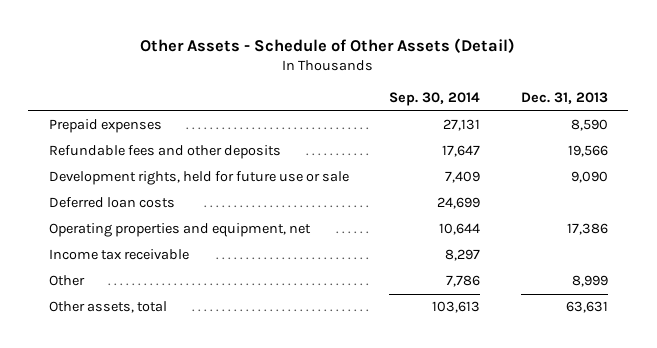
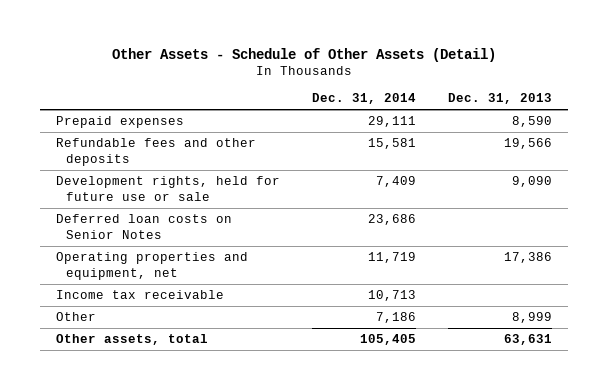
[389,92,481,107] Sep. 30, 2014 -> none
none -> [311,93,416,105] Dec. 31, 2014
[48,197,175,209] Deferred loan costs -> [55,214,232,239] Deferred loan costs on Senior Notes

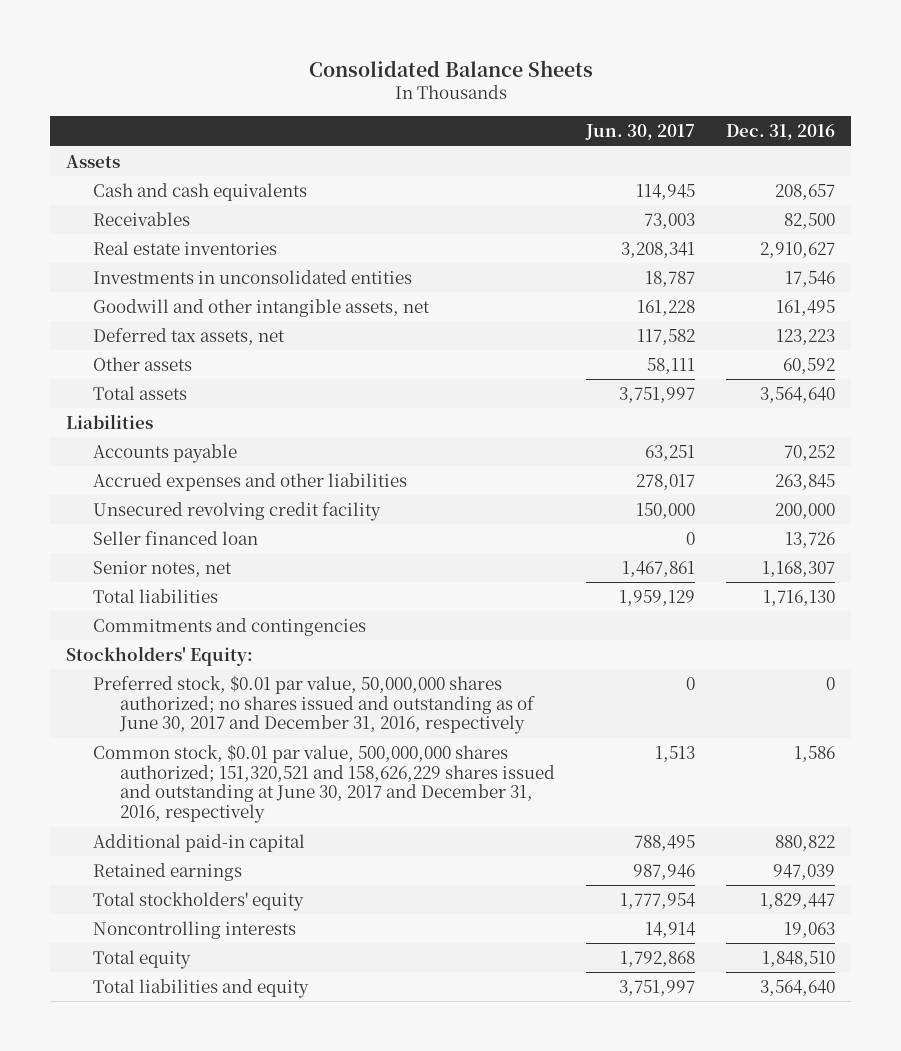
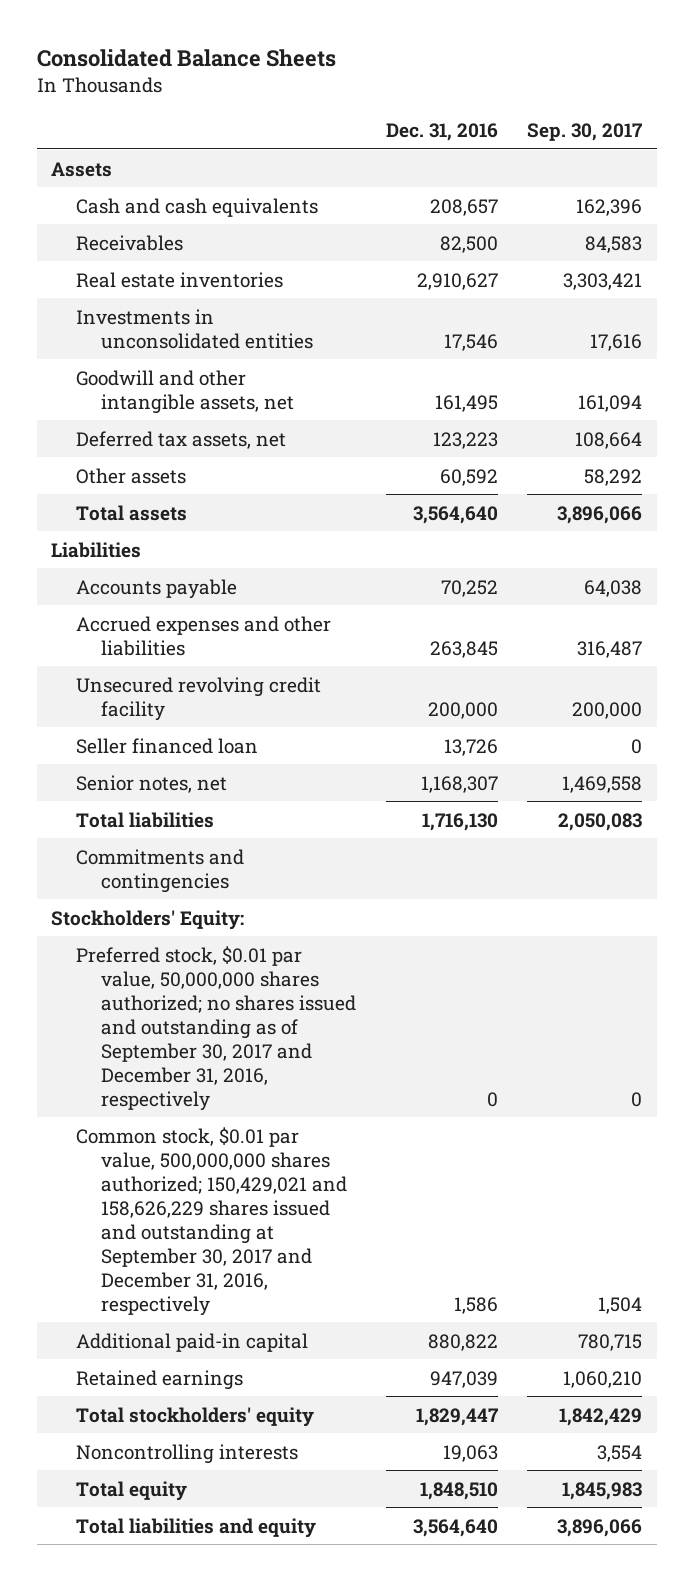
[585,124,696,141] Jun. 30, 2017 -> none
none -> [527,122,643,141] Sep. 30, 2017
[92,674,535,735] Preferred stock, $0.01 par value, 50,000,000 shares authorized; no shares issued and outstanding as of June 30, 2017 and December 31, 2016, respectively -> [76,945,357,1111] Preferred stock, $0.01 par value, 50,000,000 shares authorized; no shares issued and outstanding as of September 30, 2017 and December 31, 2016, respectively
[92,743,555,823] Common stock, $0.01 par value, 500,000,000 shares authorized; 151,320,521 and 158,626,229 shares issued and outstanding at June 30, 2017 and December 31, 2016, respectively -> [76,1126,348,1316] Common stock, $0.01 par value, 500,000,000 shares authorized; 150,429,021 and 158,626,229 shares issued and outstanding at September 30, 2017 and December 31, 2016, respectively

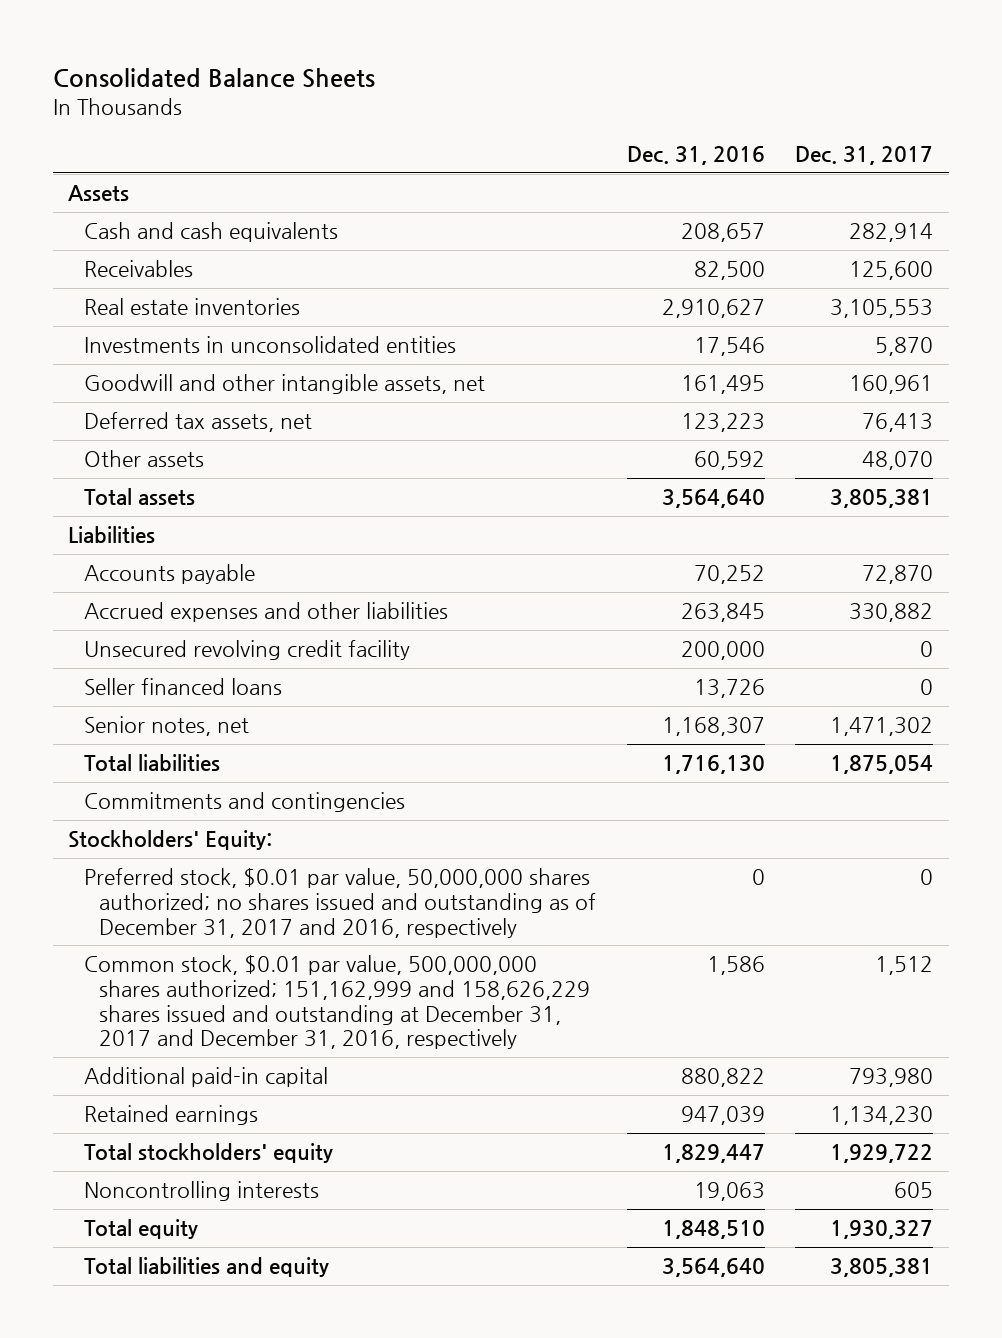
[527,122,643,141] Sep. 30, 2017 -> none
none -> [795,146,934,166] Dec. 31, 2017
[76,737,259,754] Seller financed loan -> [83,678,282,696] Seller financed loans
[76,945,357,1111] Preferred stock, $0.01 par value, 50,000,000 shares authorized; no shares issued and outstanding as of September 30, 2017 and December 31, 2016, respectively -> [83,868,596,938] Preferred stock, $0.01 par value, 50,000,000 shares authorized; no shares issued and outstanding as of December 31, 2017 and 2016, respectively
[76,1126,348,1316] Common stock, $0.01 par value, 500,000,000 shares authorized; 150,429,021 and 158,626,229 shares issued and outstanding at September 30, 2017 and December 31, 2016, respectively -> [83,955,590,1050] Common stock, $0.01 par value, 500,000,000 shares authorized; 151,162,999 and 158,626,229 shares issued and outstanding at December 31, 2017 and December 31, 2016, respectively

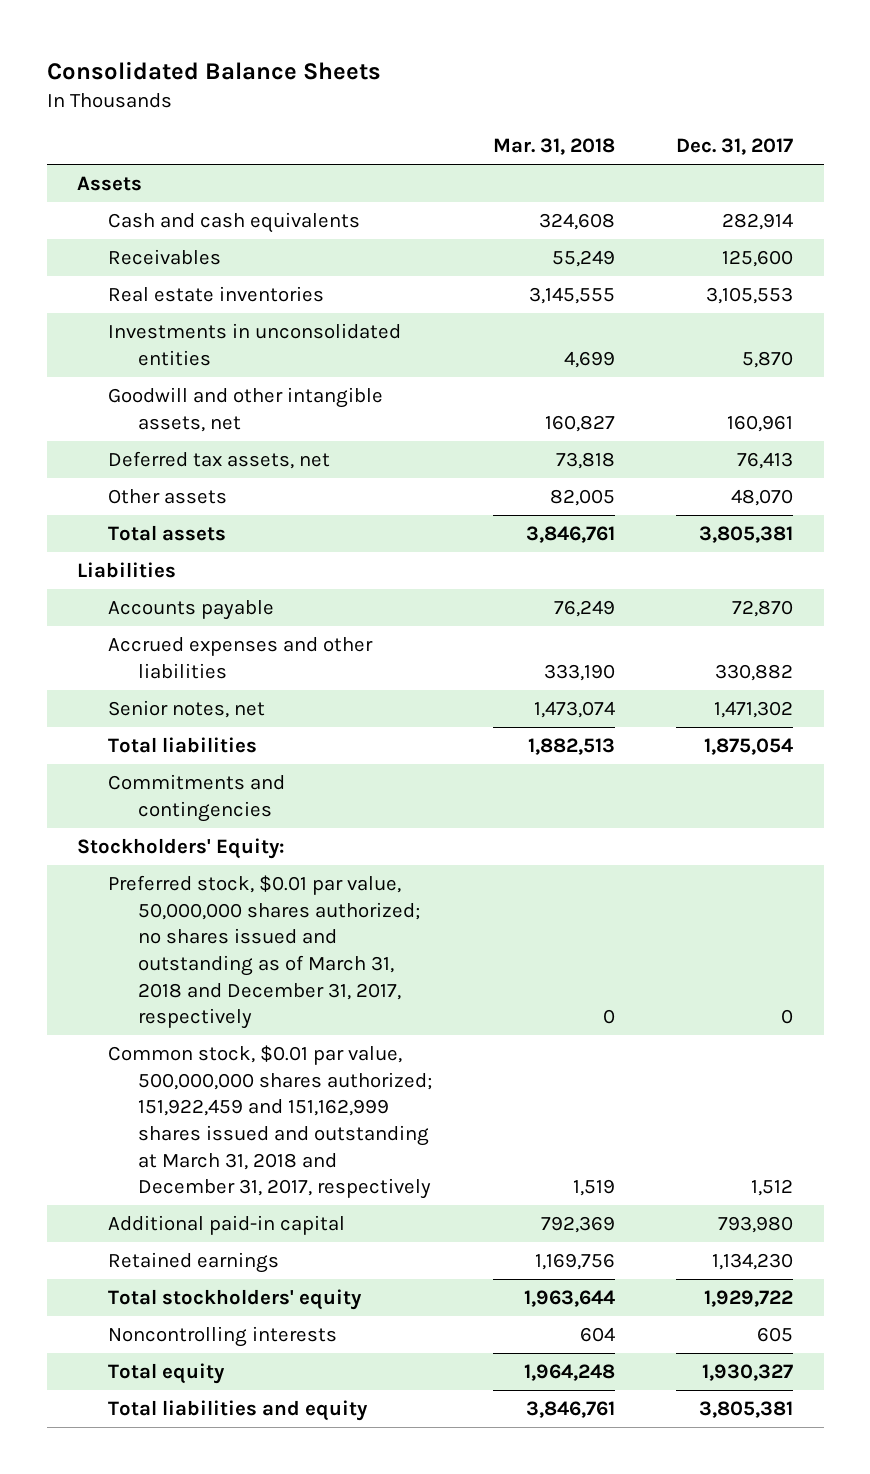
[626,146,765,166] Dec. 31, 2016 -> none
none -> [493,138,616,156] Mar. 31, 2018
[83,640,410,661] Unsecured revolving credit facility -> none
[83,678,282,696] Seller financed loans -> none
[83,868,596,938] Preferred stock, $0.01 par value, 50,000,000 shares authorized; no shares issued and outstanding as of December 31, 2017 and 2016, respectively -> [107,874,421,1030] Preferred stock, $0.01 par value, 50,000,000 shares authorized; no shares issued and outstanding as of March 31, 2018 and December 31, 2017, respectively
[83,955,590,1050] Common stock, $0.01 par value, 500,000,000 shares authorized; 151,162,999 and 158,626,229 shares issued and outstanding at December 31, 2017 and December 31, 2016, respectively -> [107,1044,433,1200] Common stock, $0.01 par value, 500,000,000 shares authorized; 151,922,459 and 151,162,999 shares issued and outstanding at March 31, 2018 and December 31, 2017, respectively

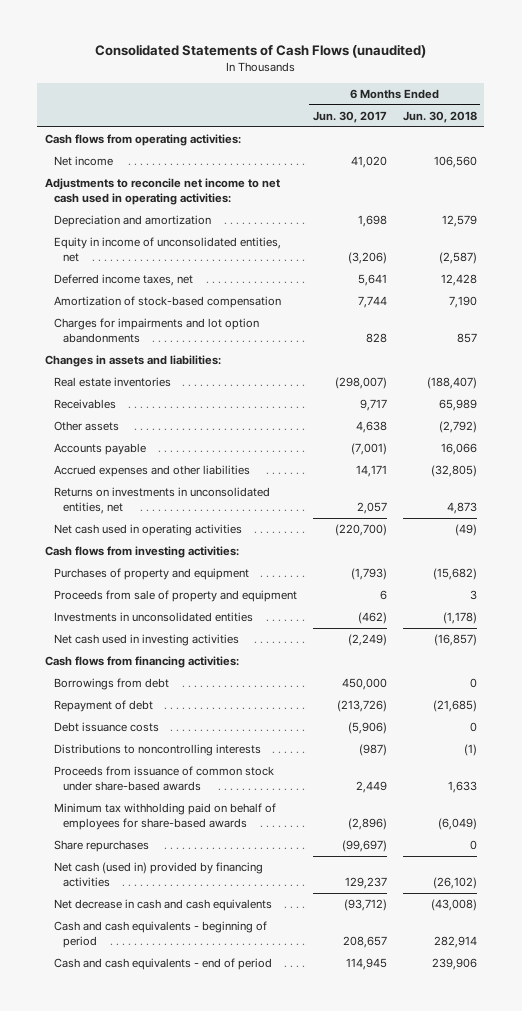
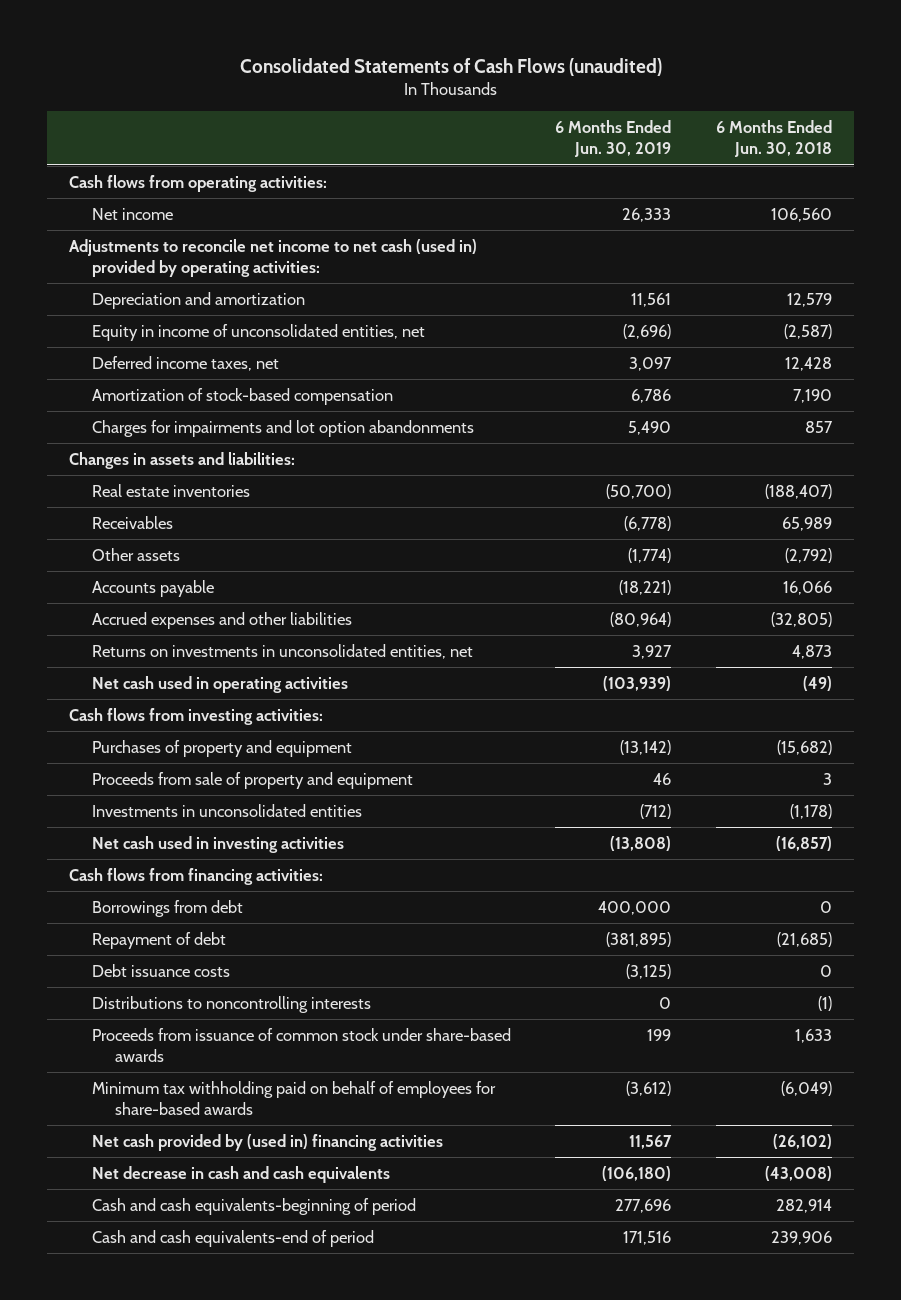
[312,110,387,123] Jun. 30, 2017 -> none
none -> [555,120,672,158] 6 Months Ended Jun. 30, 2019
[45,178,281,205] Adjustments to reconcile net income to net cash used in operating activities: -> [69,238,478,277] Adjustments to reconcile net income to net cash (used in) provided by operating activities:
[54,840,150,853] Share repurchases -> none
[54,862,264,887] Net cash (used in) provided by financing activities -> [91,1133,443,1151] Net cash provided by (used in) financing activities
[54,921,268,948] Cash and cash equivalents - beginning of period -> [91,1197,416,1215] Cash and cash equivalents-beginning of period
[54,958,273,971] Cash and cash equivalents - end of period -> [91,1229,374,1247] Cash and cash equivalents-end of period

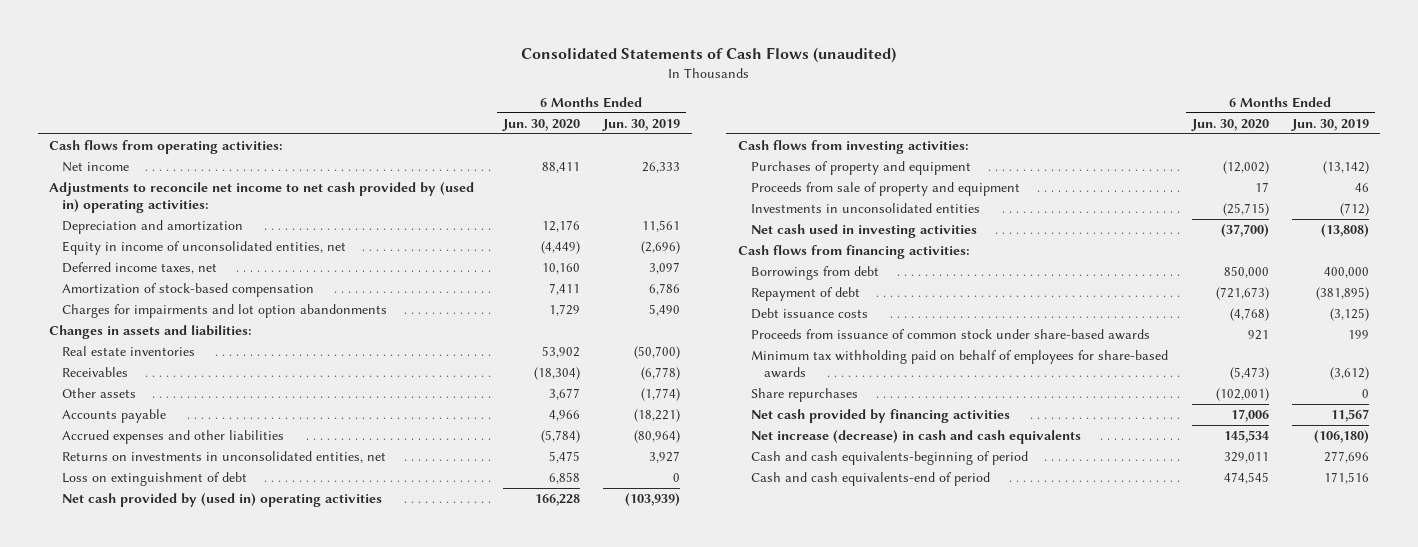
[715,120,832,158] 6 Months Ended Jun. 30, 2018 -> none
none -> [501,118,580,131] Jun. 30, 2020
[69,238,478,277] Adjustments to reconcile net income to net cash (used in) provided by operating activities: -> [49,181,475,214] Adjustments to reconcile net income to net cash provided by (used in) operating activities:
none -> [62,471,248,486] Loss on extinguishment of debt
[91,675,348,693] Net cash used in operating activities -> [62,492,383,507] Net cash provided by (used in) operating activities
[91,995,371,1013] Distributions to noncontrolling interests -> none
none -> [751,387,859,402] Share repurchases
[91,1133,443,1151] Net cash provided by (used in) financing activities -> [751,408,1011,423] Net cash provided by financing activities
[91,1165,390,1183] Net decrease in cash and cash equivalents -> [751,429,1082,444] Net increase (decrease) in cash and cash equivalents

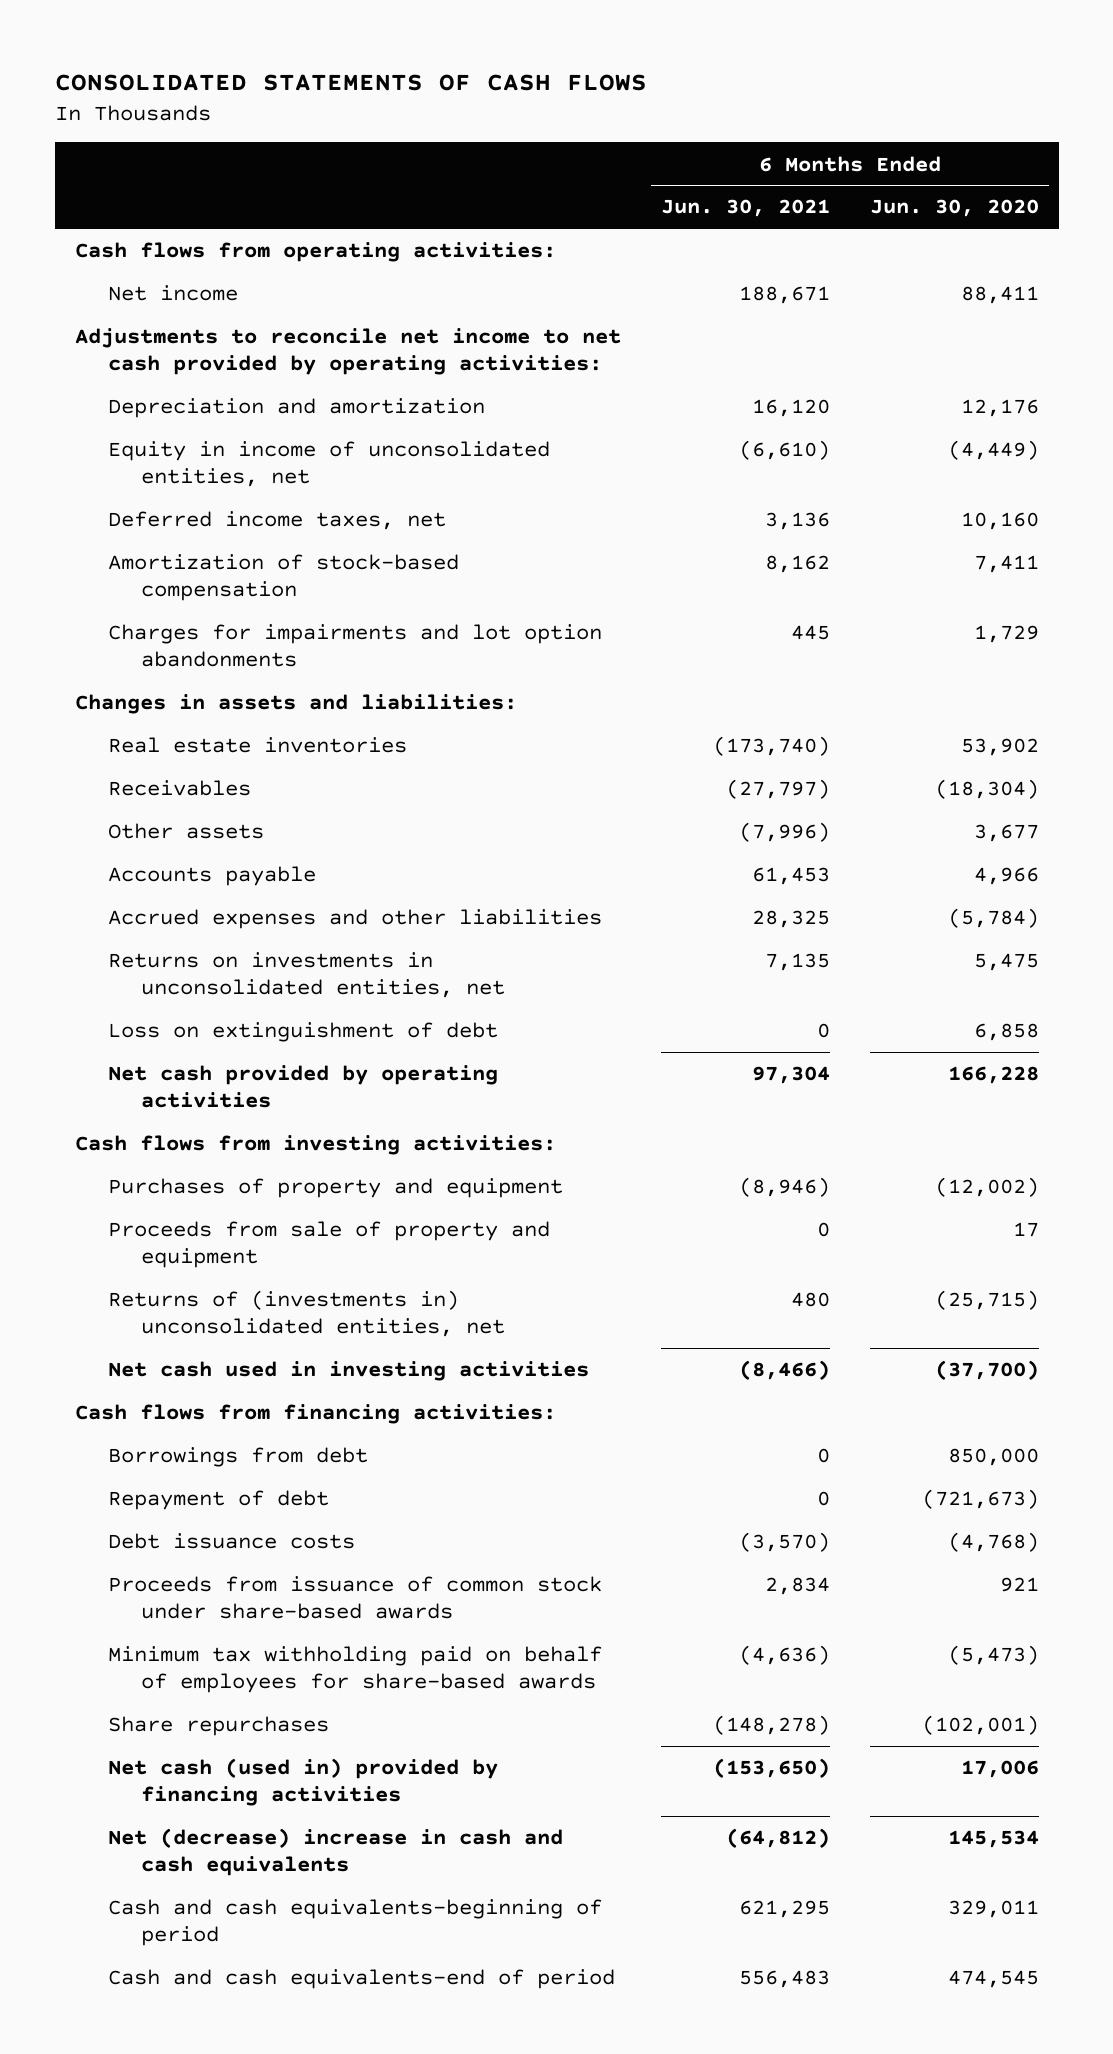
[521,47,897,64] Consolidated Statements of Cash Flows (unaudited) -> [54,73,647,91] CONSOLIDATED STATEMENTS OF CASH FLOWS
[602,118,681,131] Jun. 30, 2019 -> none
none -> [660,199,830,218] Jun. 30, 2021
[49,181,475,214] Adjustments to reconcile net income to net cash provided by (used in) operating activities: -> [74,328,621,376] Adjustments to reconcile net income to net cash provided by operating activities:
[62,492,383,507] Net cash provided by (used in) operating activities -> [107,1065,498,1109] Net cash provided by operating activities
[751,202,981,213] Investments in unconsolidated entities -> [107,1290,505,1338] Returns of (investments in) unconsolidated entities, net
[751,408,1011,423] Net cash provided by financing activities -> [107,1758,498,1807] Net cash (used in) provided by financing activities
[751,429,1082,444] Net increase (decrease) in cash and cash equivalents -> [107,1828,563,1877] Net (decrease) increase in cash and cash equivalents

